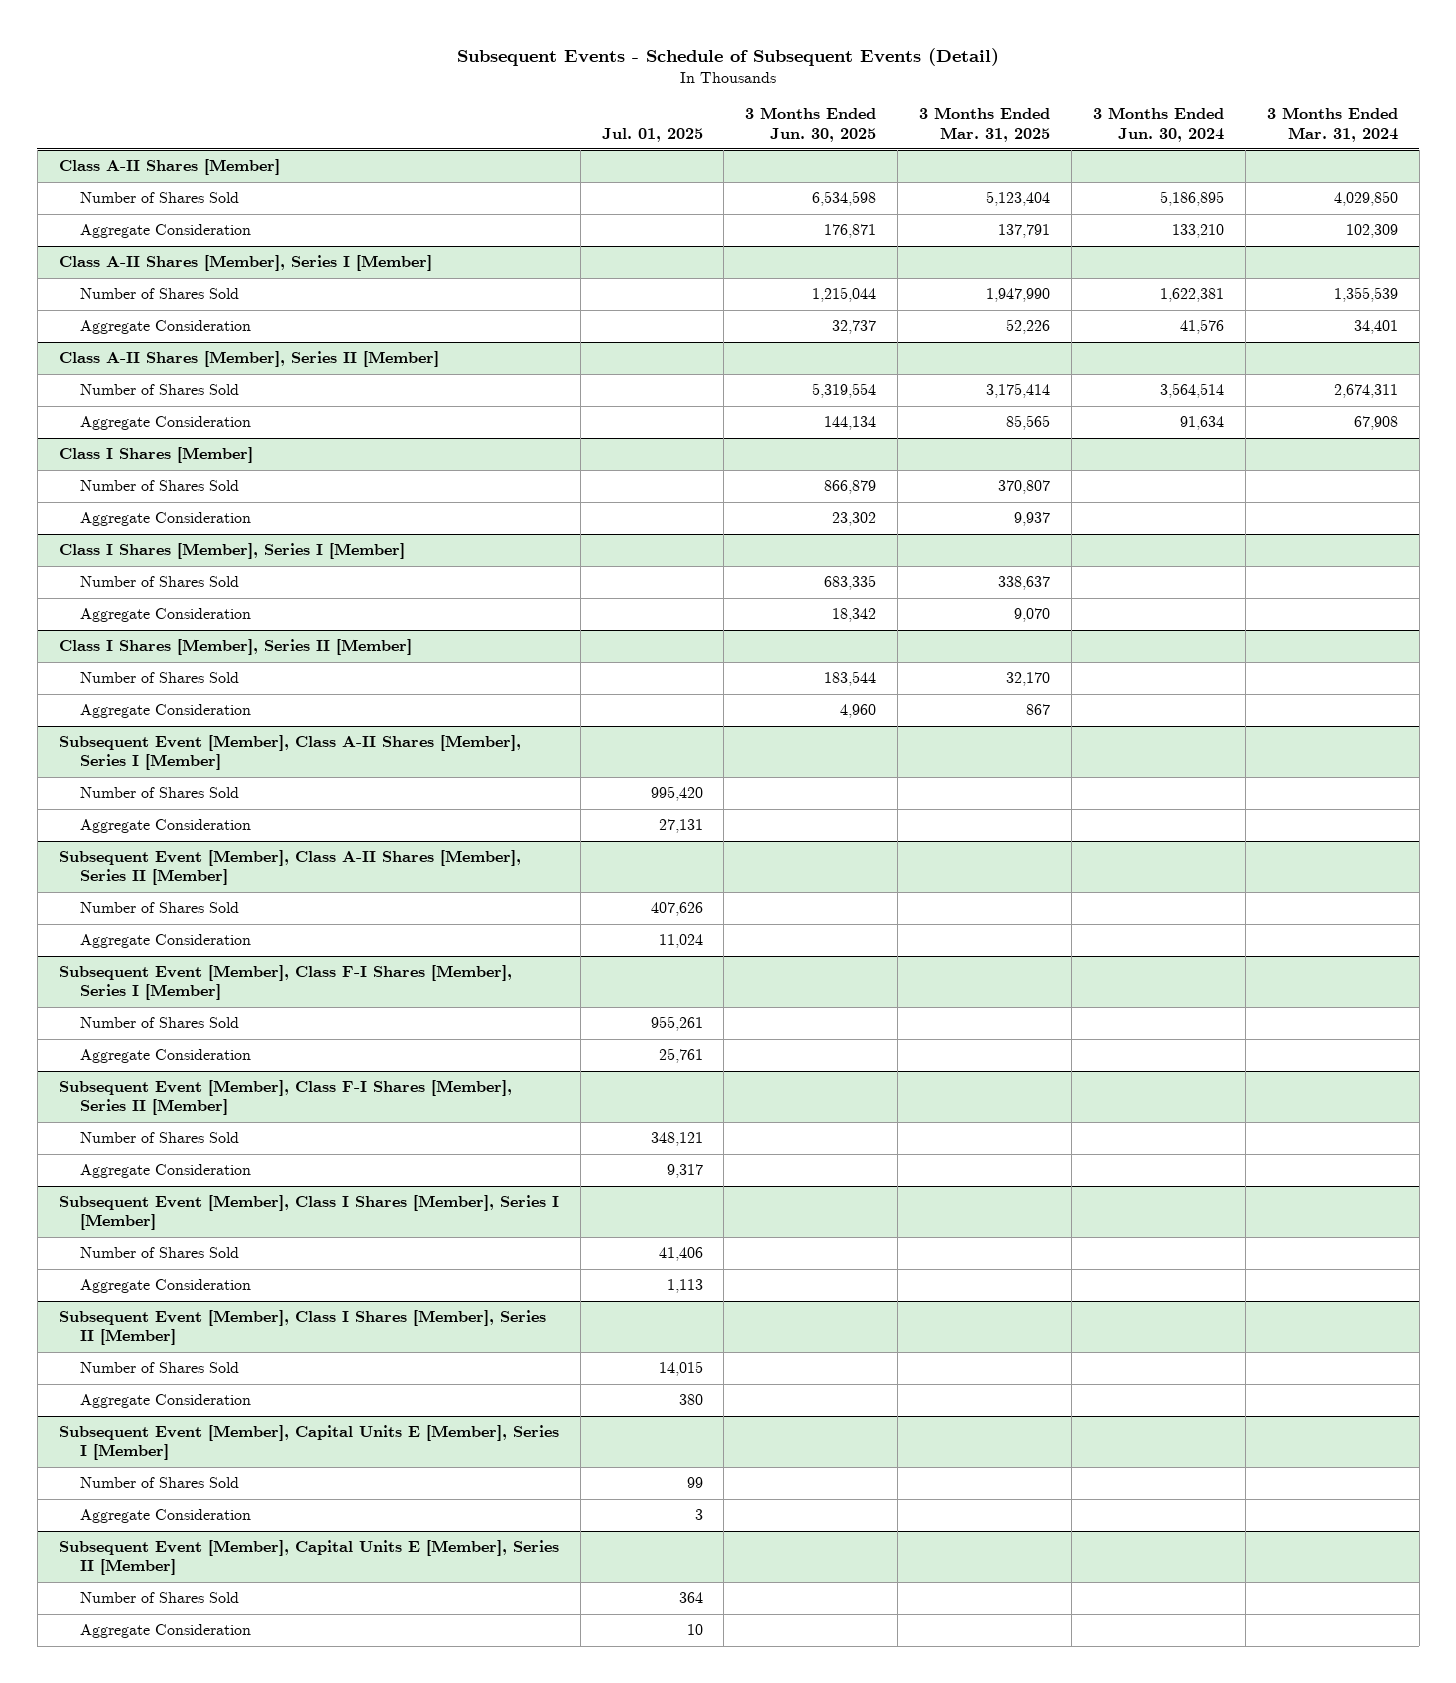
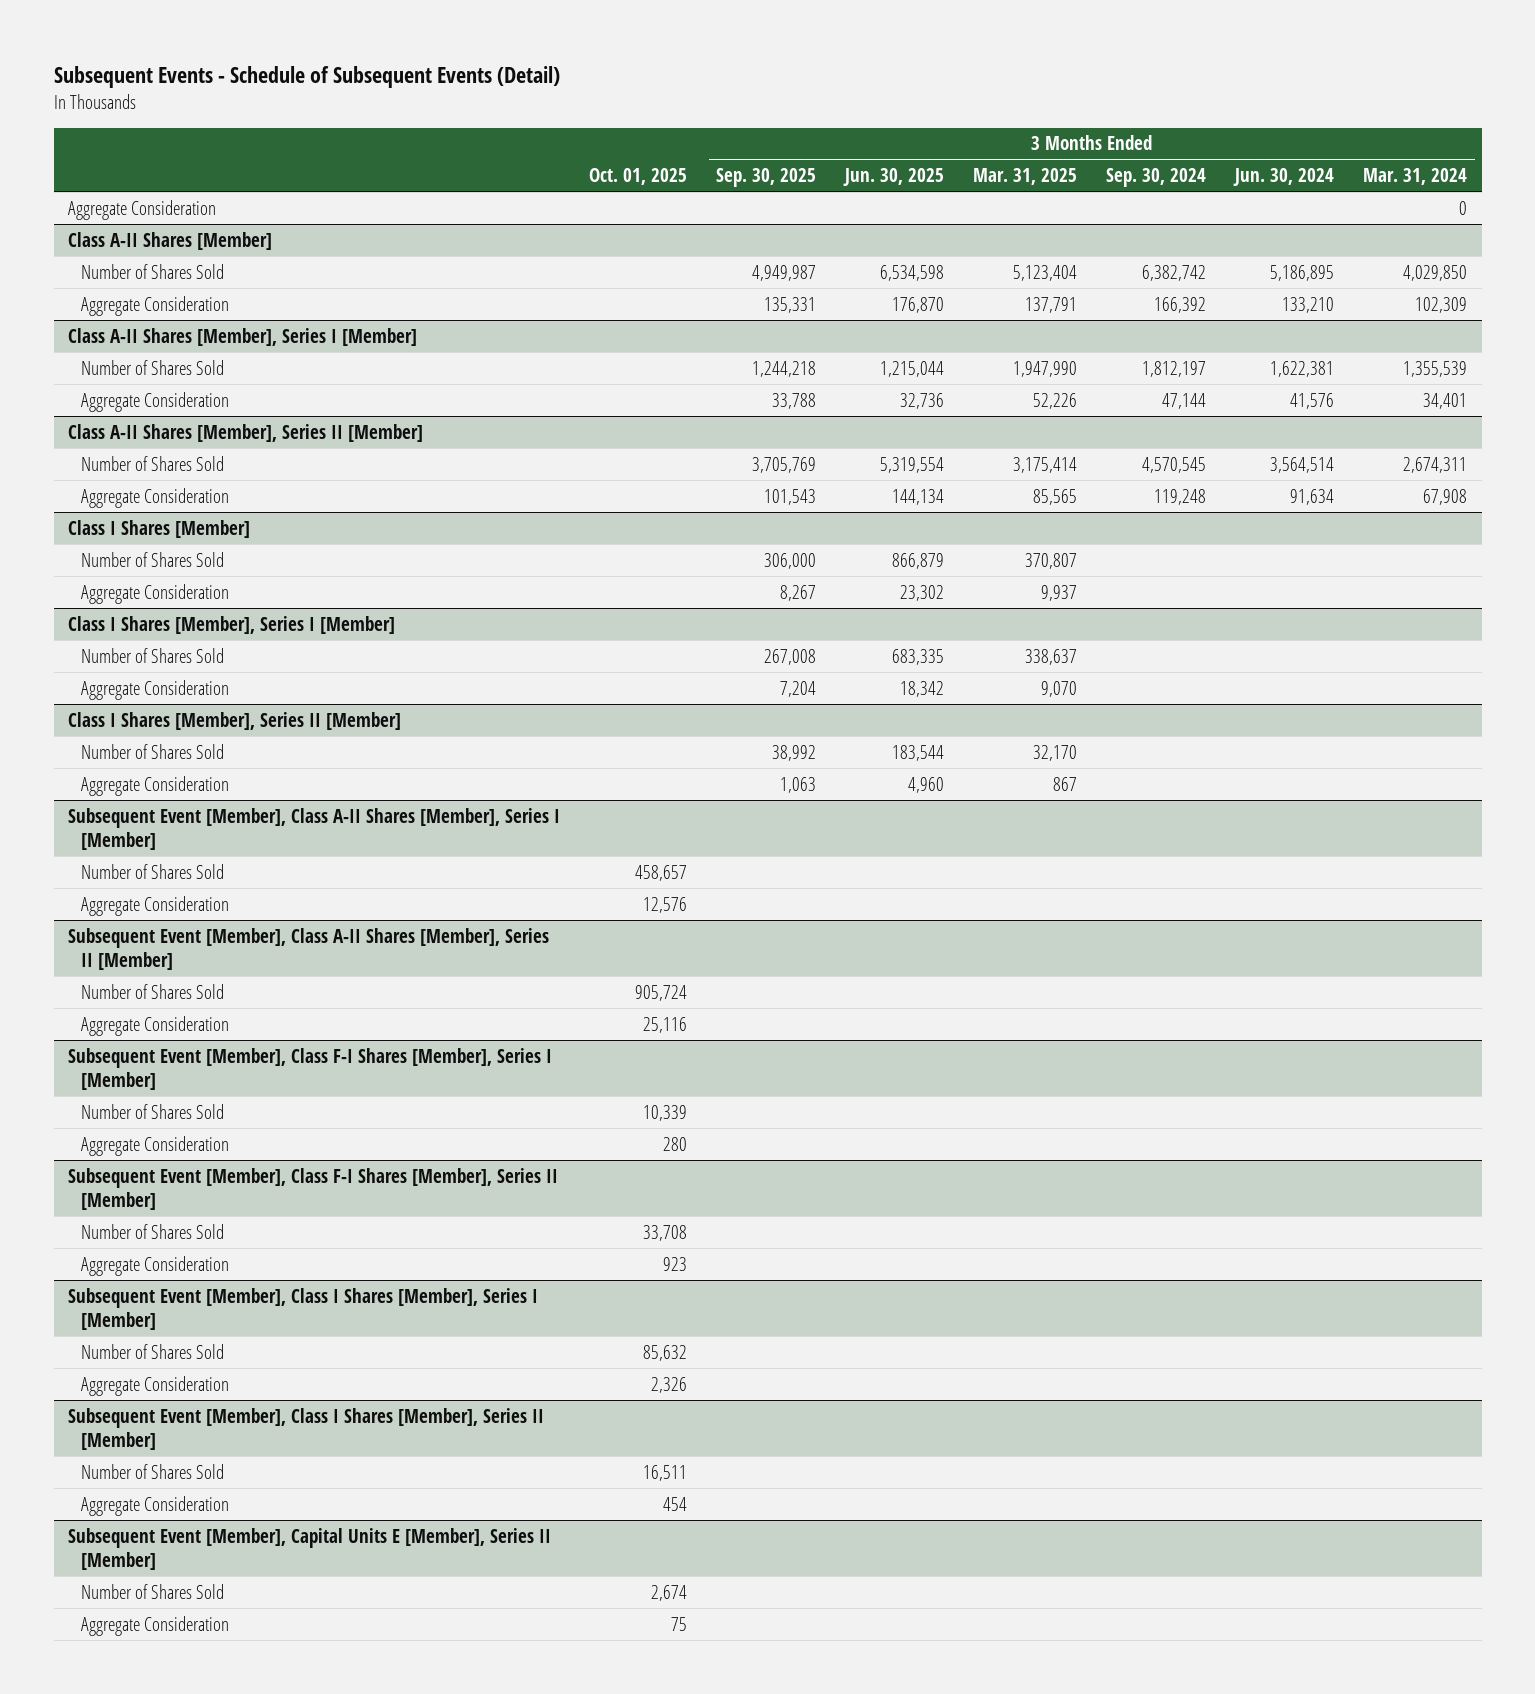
[601,127,703,142] Jul. 01, 2025 -> none
none -> [589,168,688,186] Oct. 01, 2025
none -> [716,168,817,188] Sep. 30, 2025
none -> [1106,168,1207,188] Sep. 30, 2024
none -> [68,199,217,220] Aggregate Consideration
[824,224,877,239] 176,871 -> [892,296,945,313] 176,870
[832,320,877,335] 32,737 -> [900,392,945,409] 32,736
[58,1425,559,1461] Subsequent Event [Member], Capital Units E [Member], Series I [Member] -> none
[80,1477,240,1489] Number of Shares Sold -> none
[80,1509,252,1524] Aggregate Consideration -> none

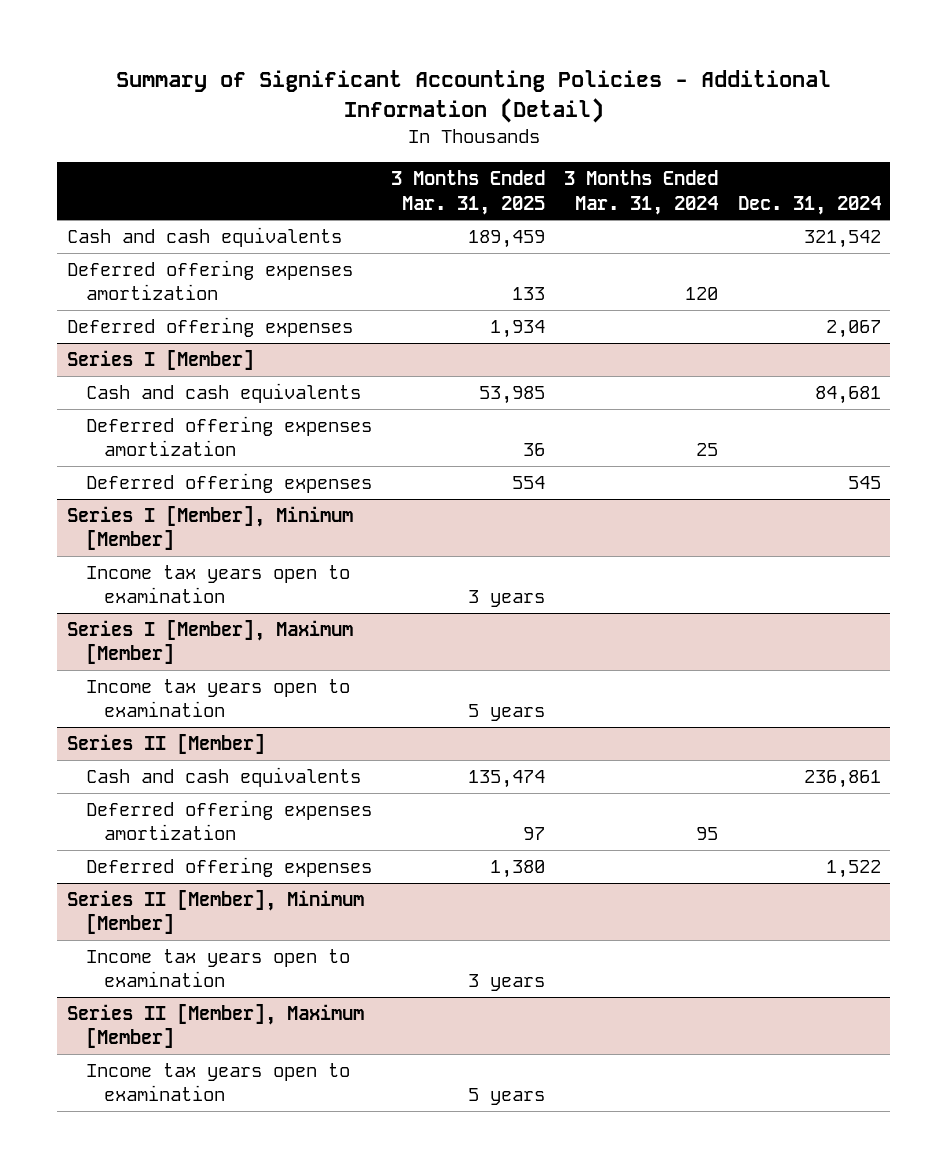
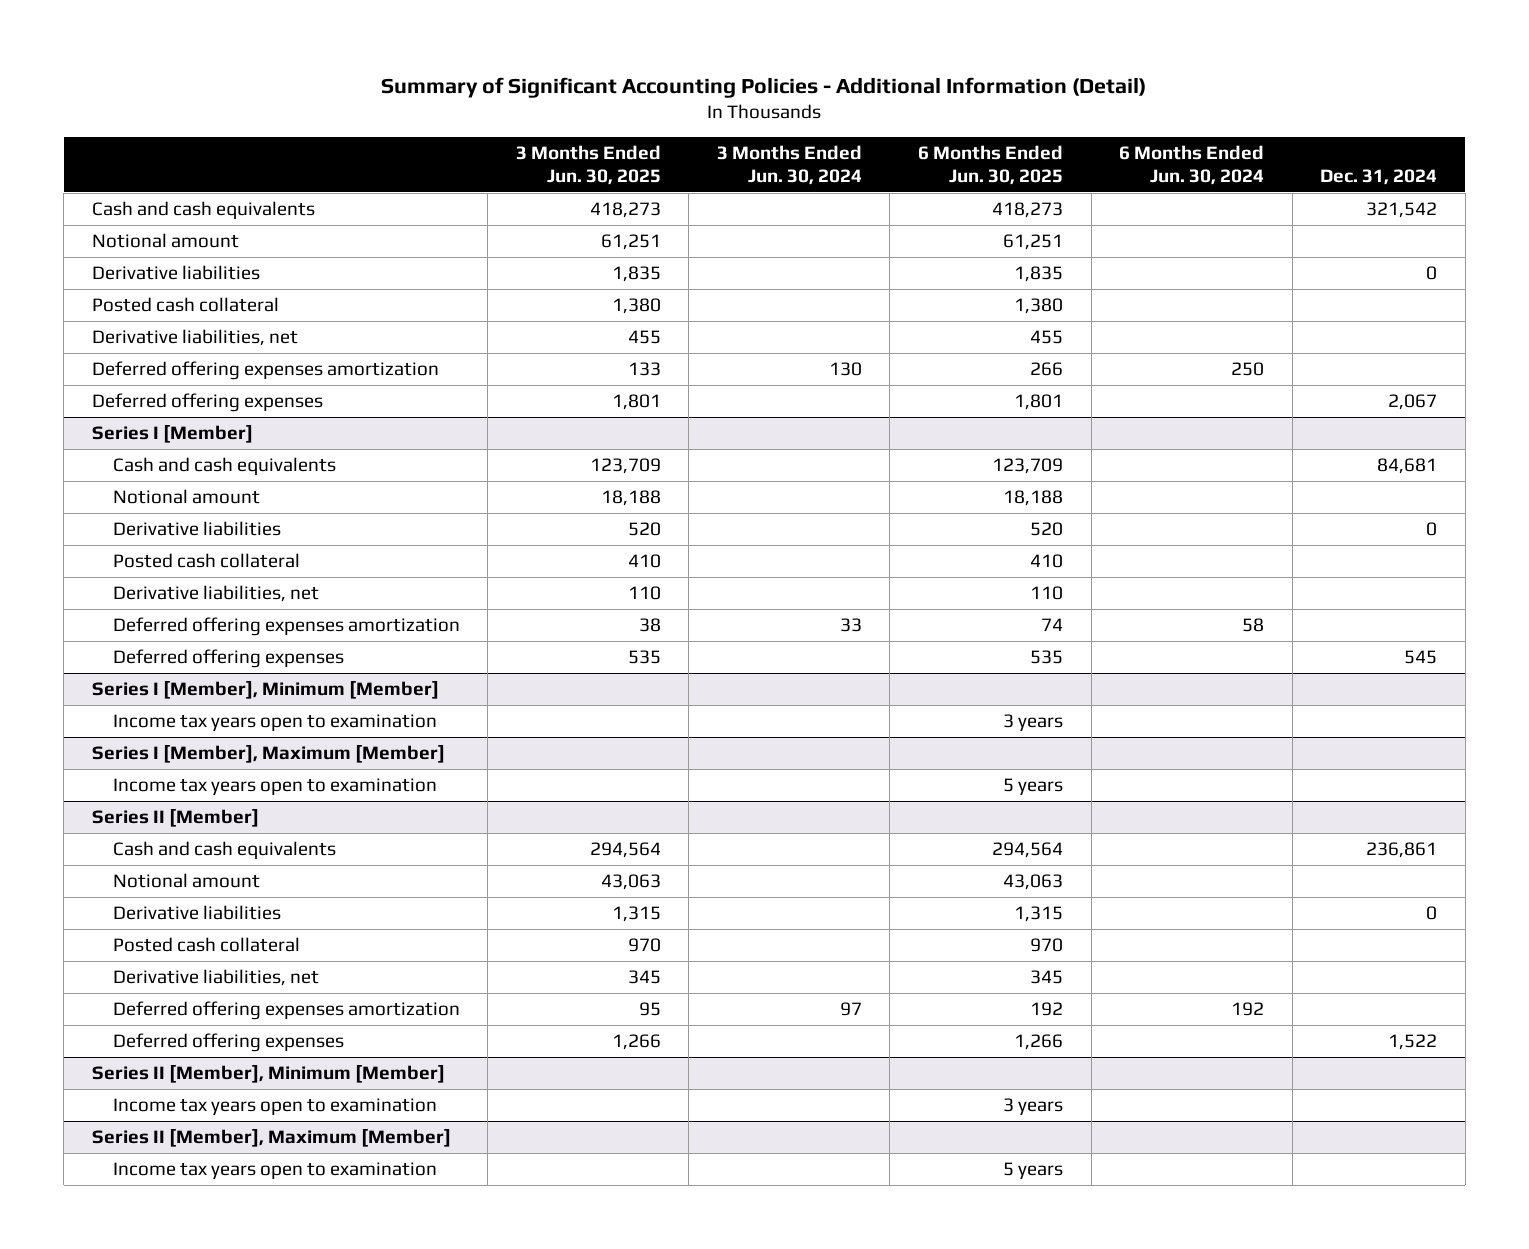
[390,170,545,215] 3 Months Ended Mar. 31, 2025 -> none
[564,170,719,215] 3 Months Ended Mar. 31, 2024 -> none
none -> [515,145,661,185] 3 Months Ended Jun. 30, 2025
none -> [716,145,862,185] 3 Months Ended Jun. 30, 2024
none -> [917,145,1063,185] 6 Months Ended Jun. 30, 2025
none -> [1119,145,1265,185] 6 Months Ended Jun. 30, 2024
none -> [91,232,239,248] Notional amount
none -> [91,264,260,280] Derivative liabilities
none -> [91,296,279,312] Posted cash collateral
none -> [91,328,298,346] Derivative liabilities, net
none -> [112,488,260,504] Notional amount
none -> [112,520,281,536] Derivative liabilities
none -> [112,552,300,568] Posted cash collateral
none -> [112,584,319,602] Derivative liabilities, net
none -> [112,872,260,888] Notional amount
none -> [112,904,281,920] Derivative liabilities
none -> [112,936,300,952] Posted cash collateral
none -> [112,968,319,986] Derivative liabilities, net

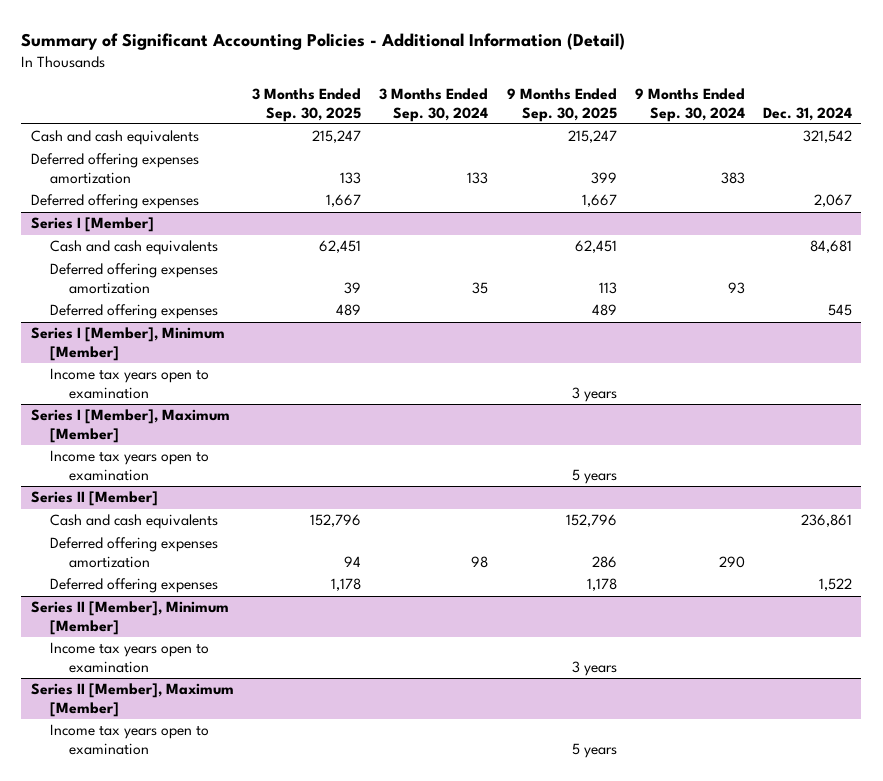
[515,145,661,185] 3 Months Ended Jun. 30, 2025 -> none
[716,145,862,185] 3 Months Ended Jun. 30, 2024 -> none
[917,145,1063,185] 6 Months Ended Jun. 30, 2025 -> none
[1119,145,1265,185] 6 Months Ended Jun. 30, 2024 -> none
none -> [251,87,361,122] 3 Months Ended Sep. 30, 2025
none -> [379,87,489,122] 3 Months Ended Sep. 30, 2024
none -> [506,87,617,122] 9 Months Ended Sep. 30, 2025
none -> [634,87,745,122] 9 Months Ended Sep. 30, 2024
[91,232,239,248] Notional amount -> none
[91,264,260,280] Derivative liabilities -> none
[91,296,279,312] Posted cash collateral -> none
[91,328,298,346] Derivative liabilities, net -> none
[112,488,260,504] Notional amount -> none
[112,520,281,536] Derivative liabilities -> none
[112,552,300,568] Posted cash collateral -> none
[112,584,319,602] Derivative liabilities, net -> none
[112,872,260,888] Notional amount -> none
[112,904,281,920] Derivative liabilities -> none
[112,936,300,952] Posted cash collateral -> none
[112,968,319,986] Derivative liabilities, net -> none

